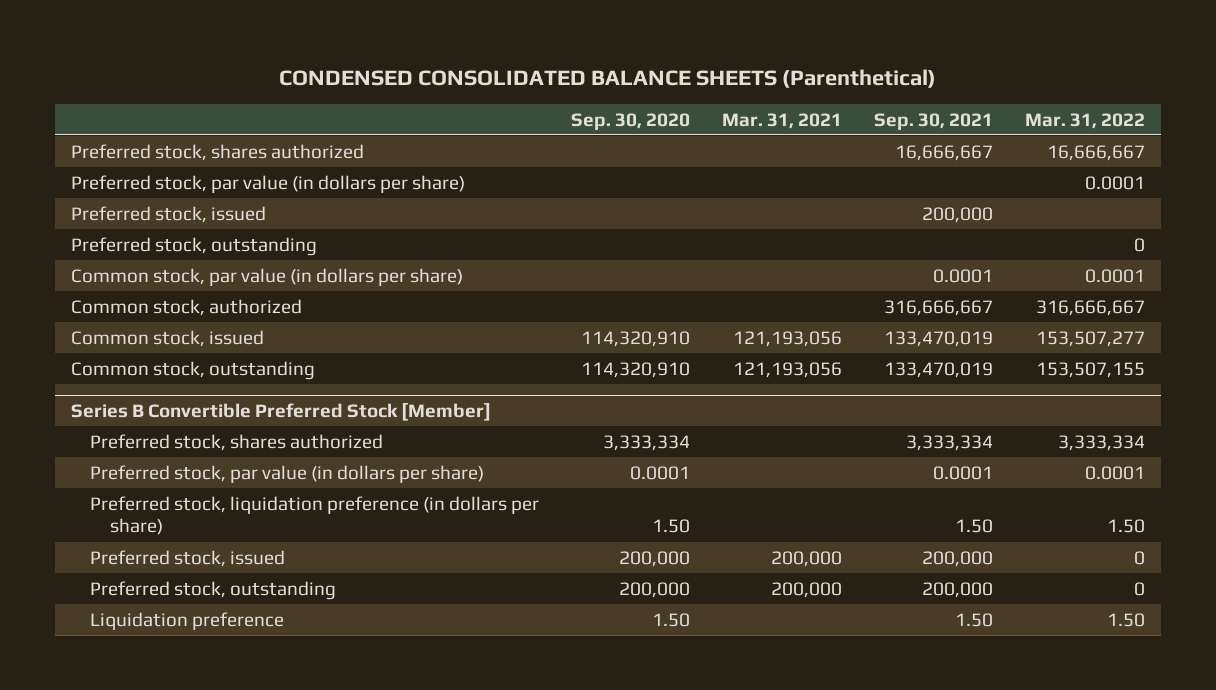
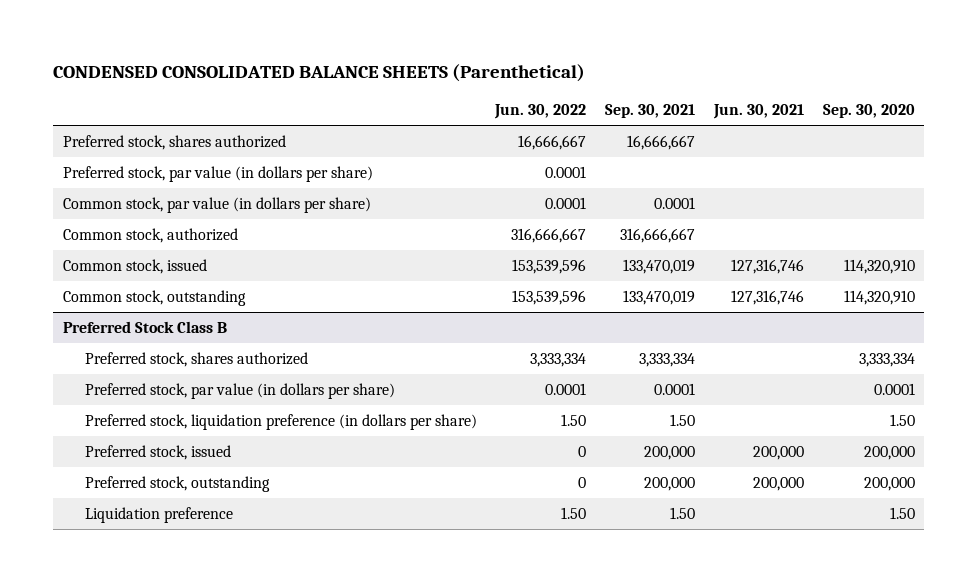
[722,112,843,129] Mar. 31, 2021 -> none
[1024,112,1145,129] Mar. 31, 2022 -> none
none -> [494,104,587,120] Jun. 30, 2022
none -> [713,104,805,120] Jun. 30, 2021
[70,205,266,223] Preferred stock, issued -> none
[70,236,317,256] Preferred stock, outstanding -> none
[70,403,491,422] Series B Convertible Preferred Stock [Member] -> [62,320,227,333] Preferred Stock Class B

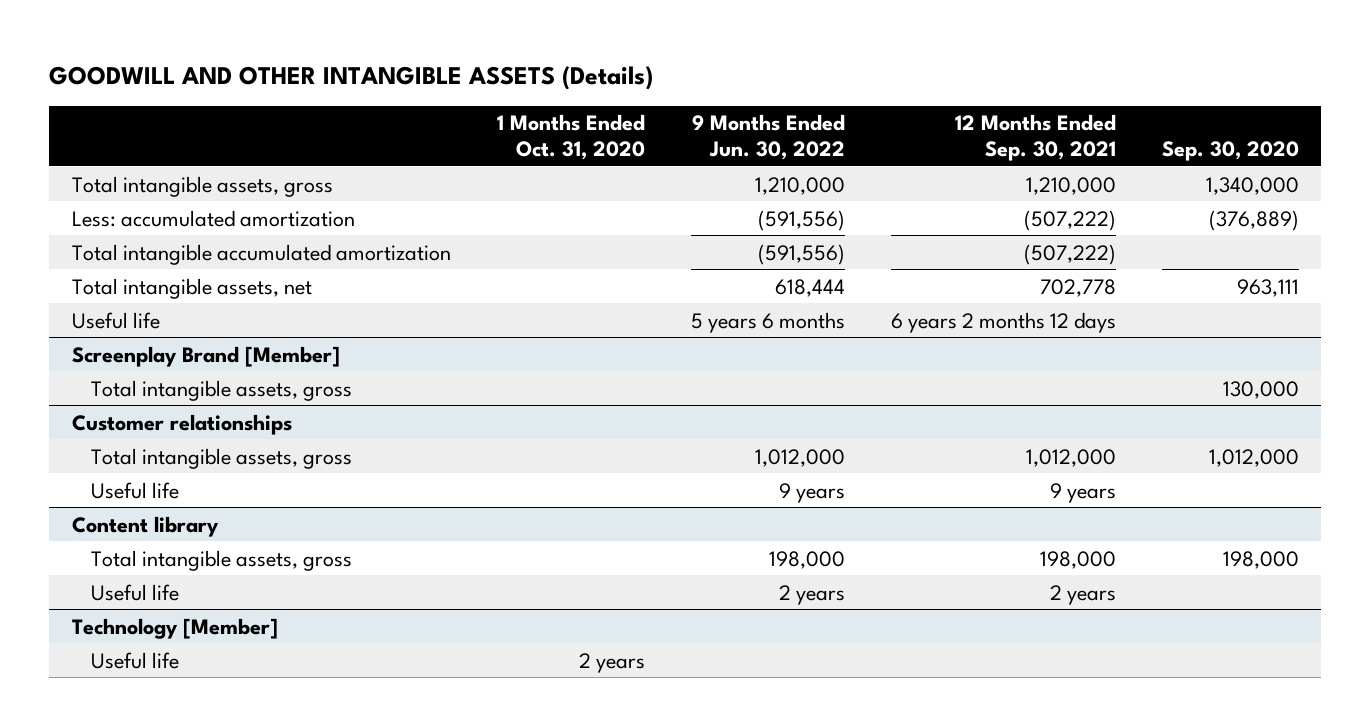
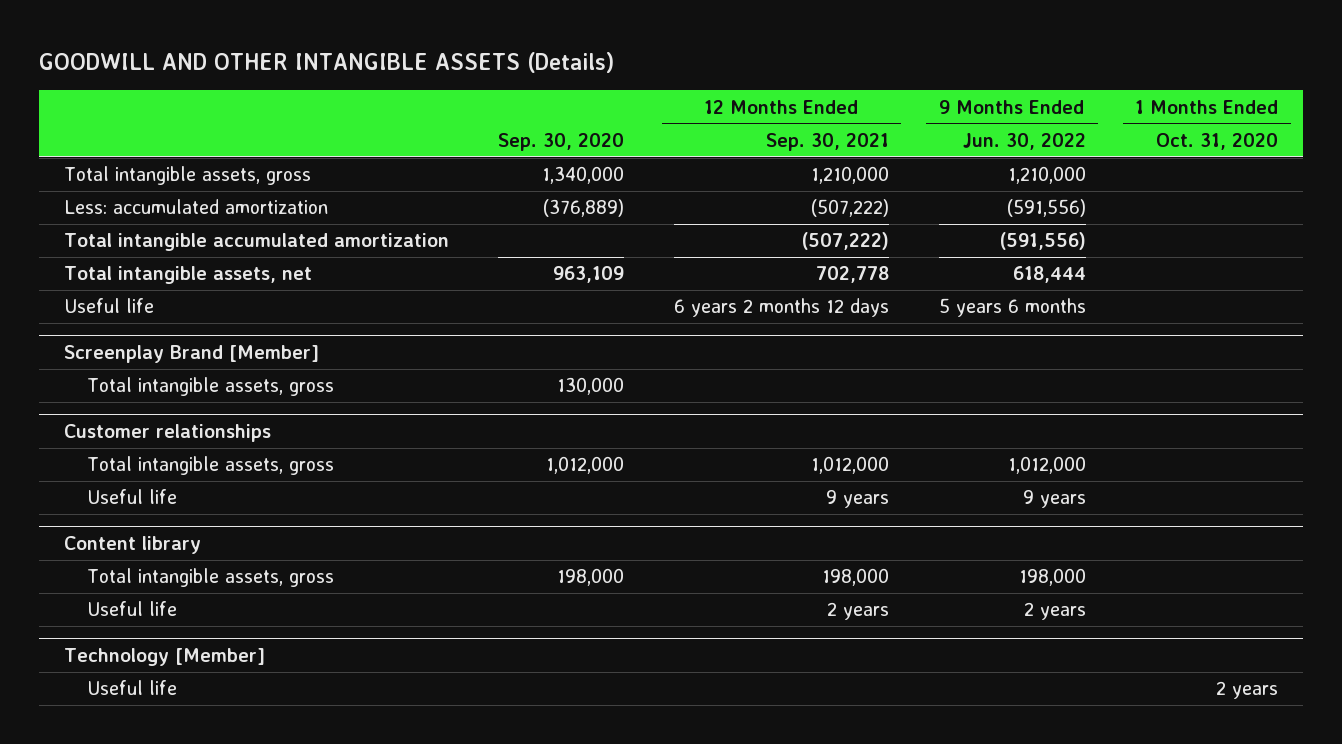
[1236,278,1299,297] 963,111 -> [553,266,625,284] 963,109

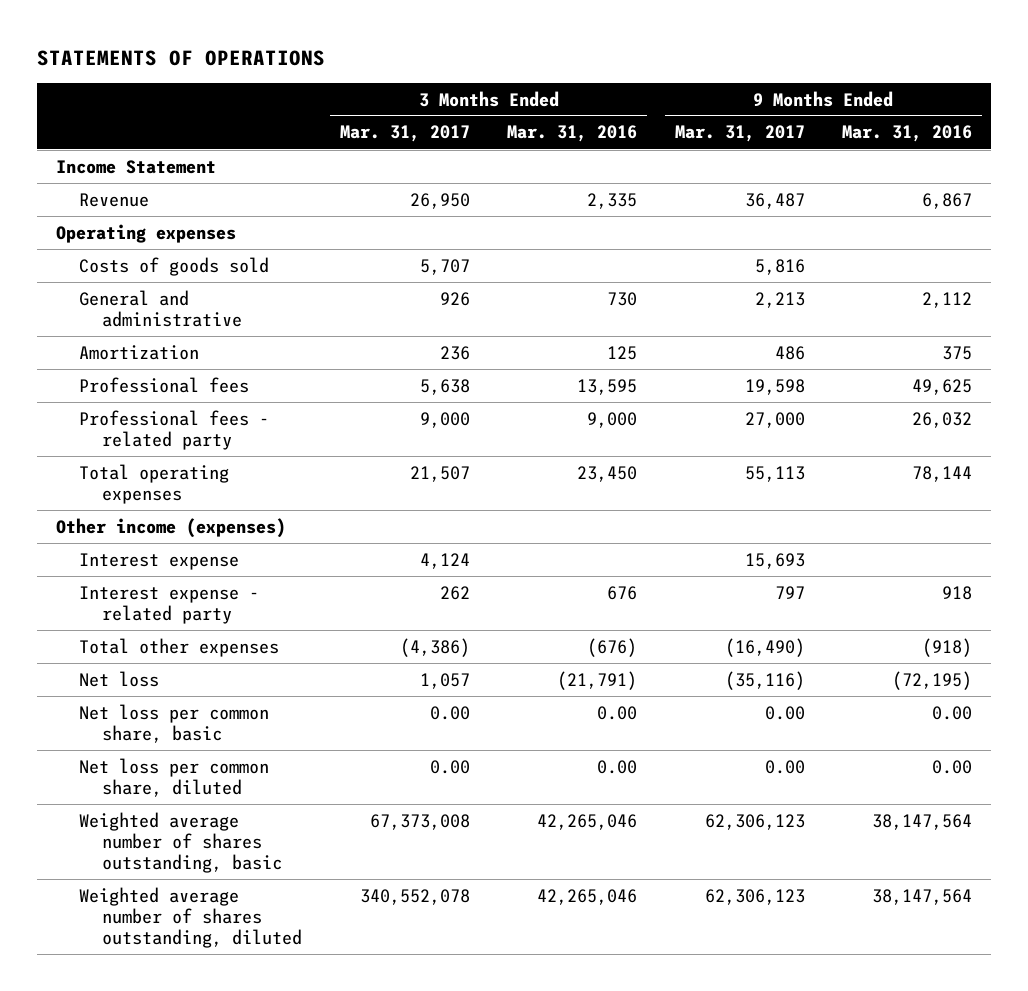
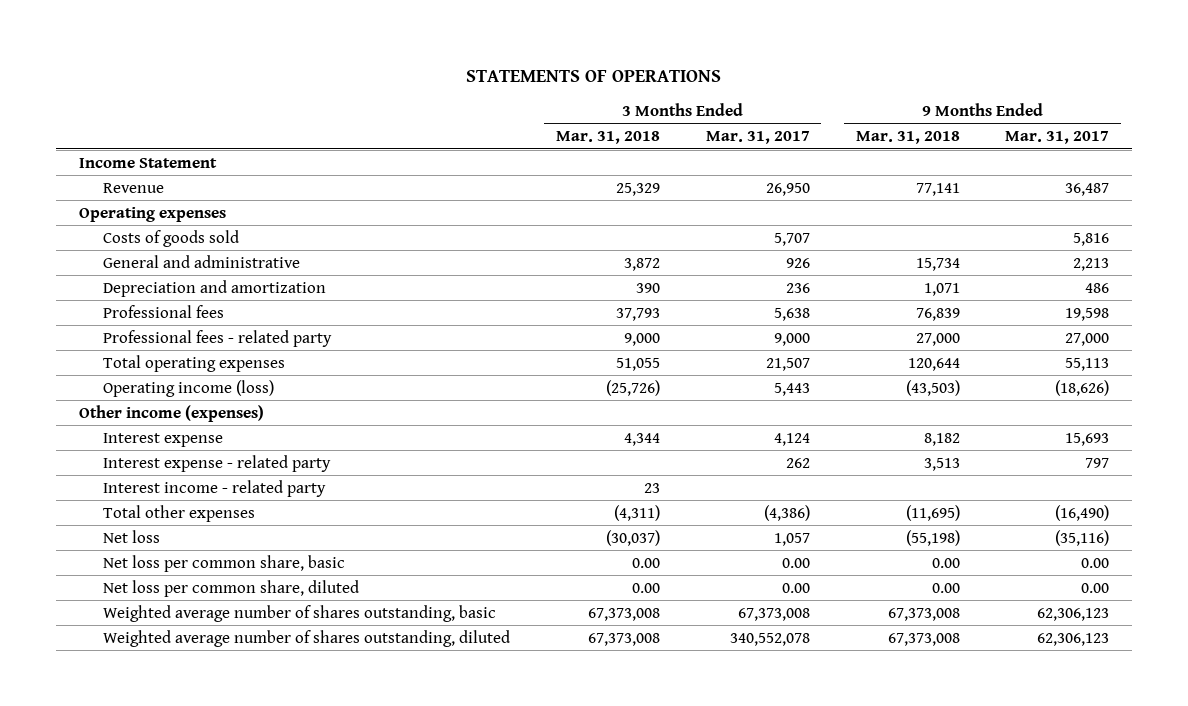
[507,125,638,143] Mar. 31, 2016 -> none
[842,125,973,143] Mar. 31, 2016 -> none
none -> [555,131,660,145] Mar. 31, 2018
none -> [855,131,960,145] Mar. 31, 2018
[79,344,200,360] Amortization -> [102,279,326,297] Depreciation and amortization
none -> [102,379,274,397] Operating income (loss)
none -> [102,479,326,497] Interest income - related party

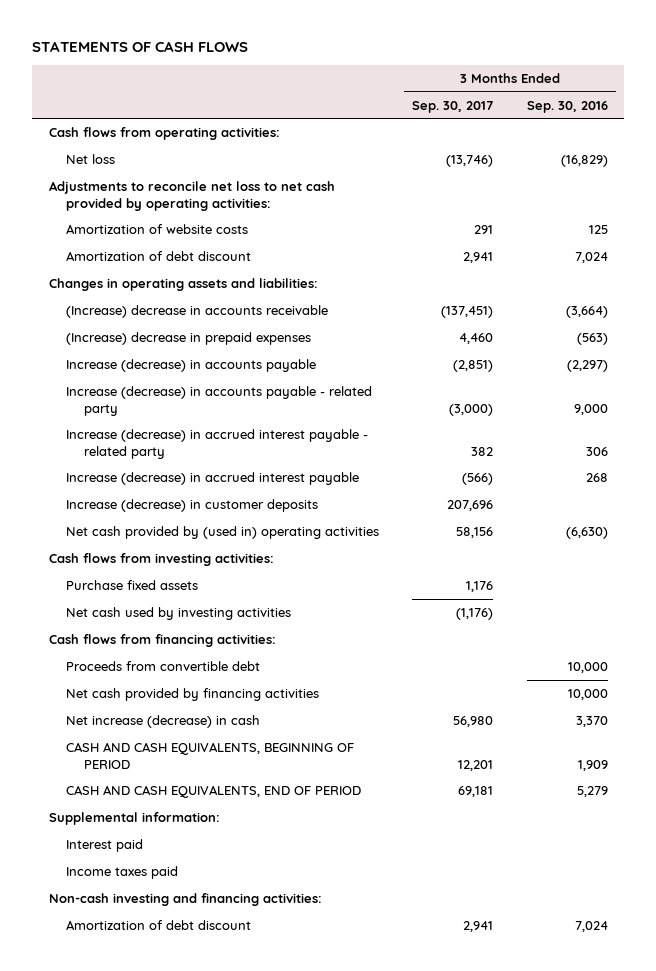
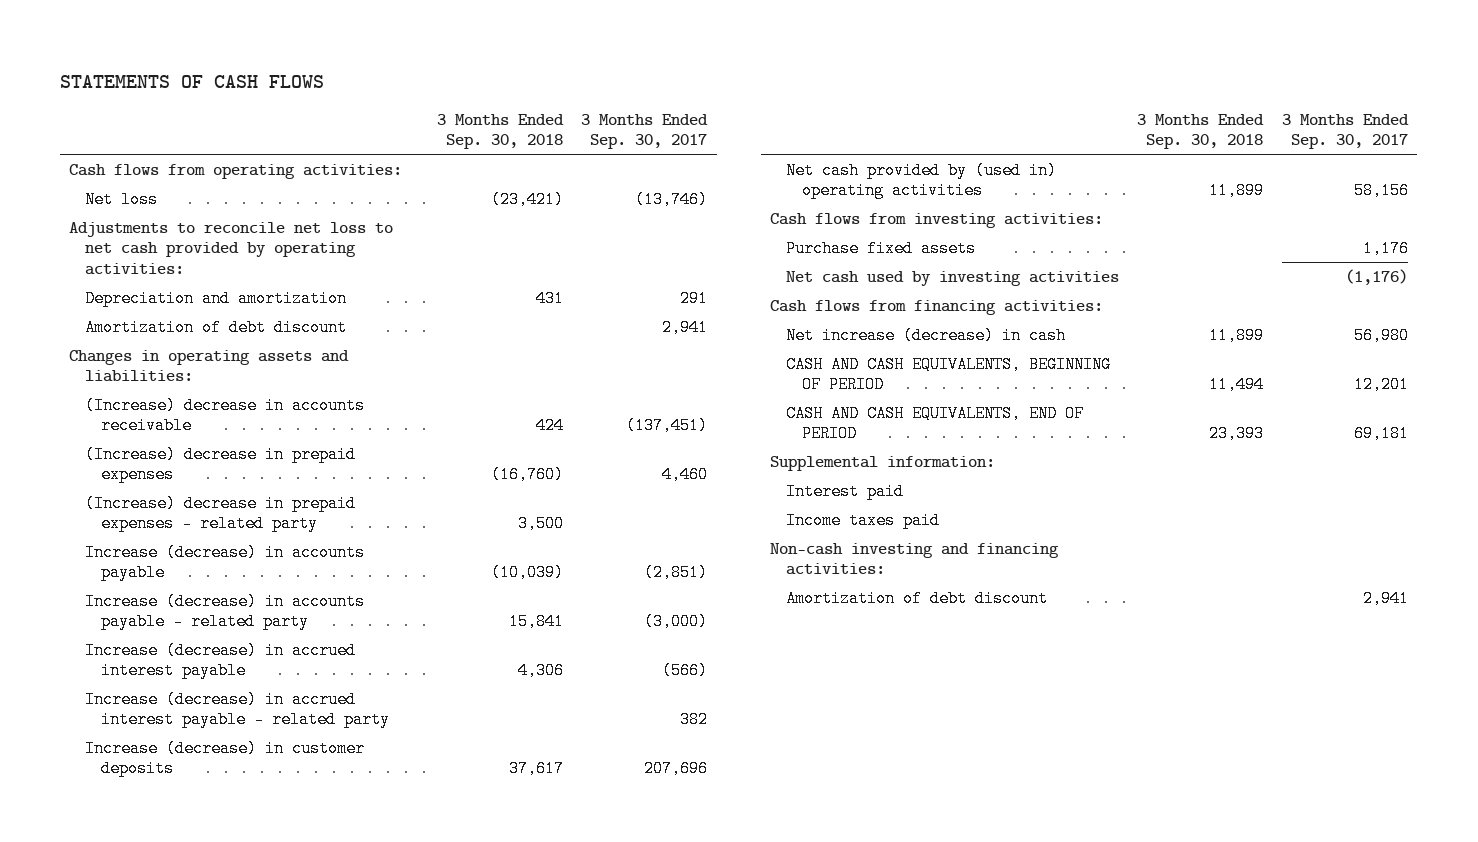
[526,100,608,113] Sep. 30, 2016 -> none
none -> [436,113,564,150] 3 Months Ended Sep. 30, 2018
[66,223,249,234] Amortization of website costs -> [85,289,348,307] Depreciation and amortization
none -> [85,494,357,533] (Increase) decrease in prepaid expenses - related party
[66,428,369,459] Increase (decrease) in accrued interest payable - related party -> [85,690,391,729] Increase (decrease) in accrued interest payable - related party
[66,660,261,671] Proceeds from convertible debt -> none
[66,687,320,701] Net cash provided by financing activities -> none

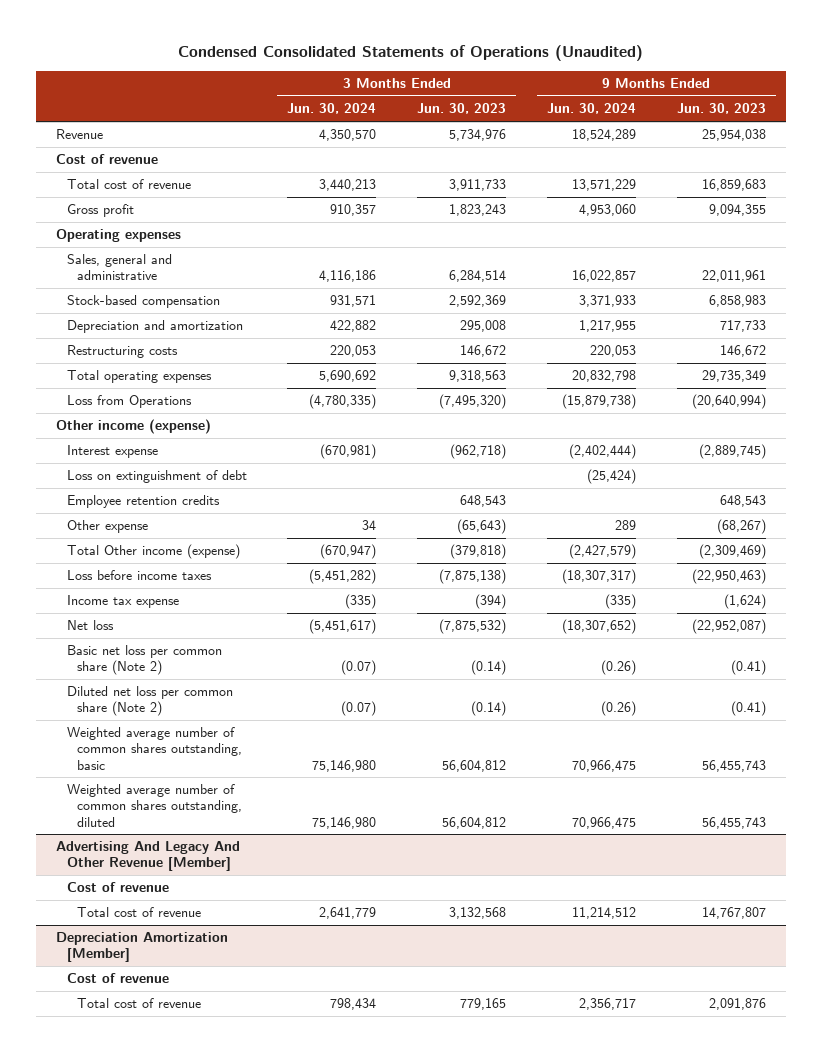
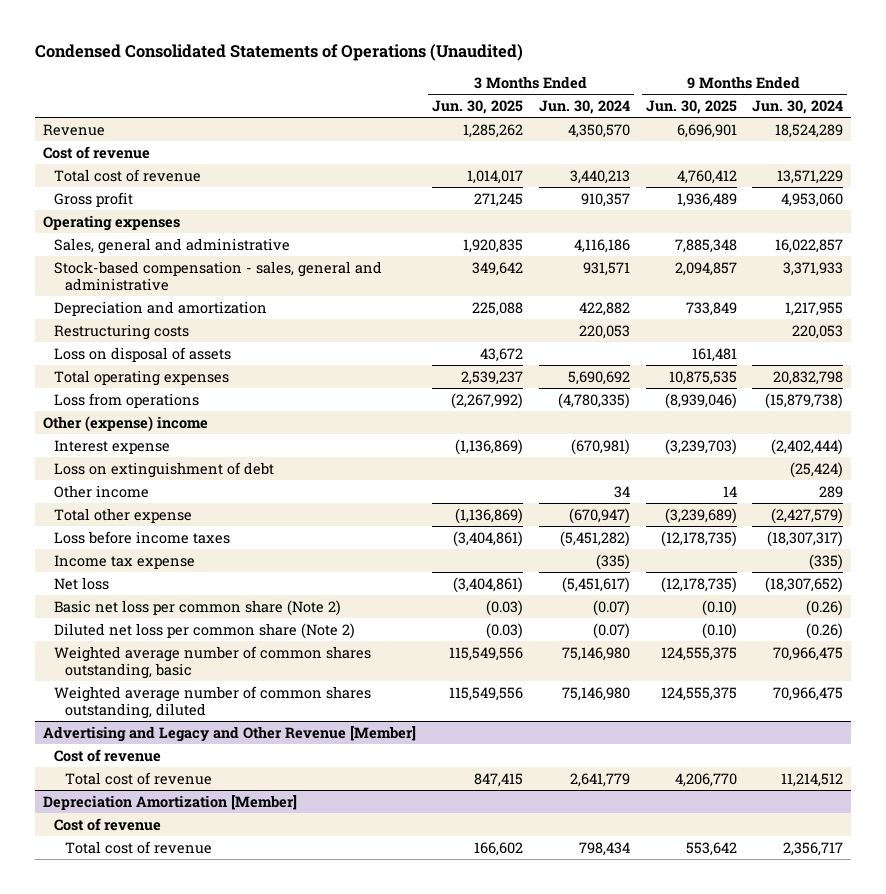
[417,103,507,115] Jun. 30, 2023 -> none
[676,103,766,115] Jun. 30, 2023 -> none
none -> [431,99,523,114] Jun. 30, 2025
none -> [645,99,737,114] Jun. 30, 2025
[66,295,220,309] Stock-based compensation -> [53,260,382,292] Stock-based compensation - sales, general and administrative
none -> [53,346,231,362] Loss on disposal of assets
[66,395,192,409] Loss from Operations -> [53,392,199,408] Loss from operations
[56,419,212,435] Other income (expense) -> [42,415,208,432] Other (expense) income
[66,495,220,509] Employee retention credits -> none
[66,520,148,534] Other expense -> [53,484,149,498] Other income
[66,544,240,560] Total Other income (expense) -> [53,507,192,523] Total other expense
[56,841,241,872] Advertising And Legacy And Other Revenue [Member] -> [42,725,416,742] Advertising and Legacy and Other Revenue [Member]

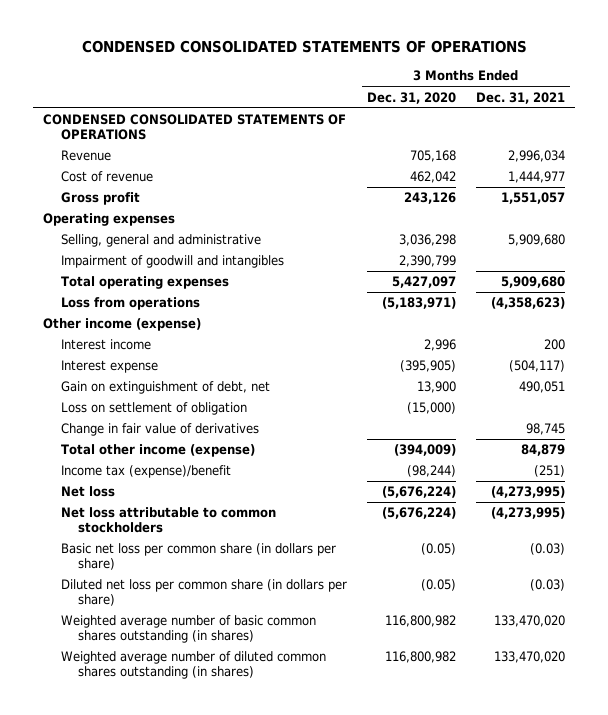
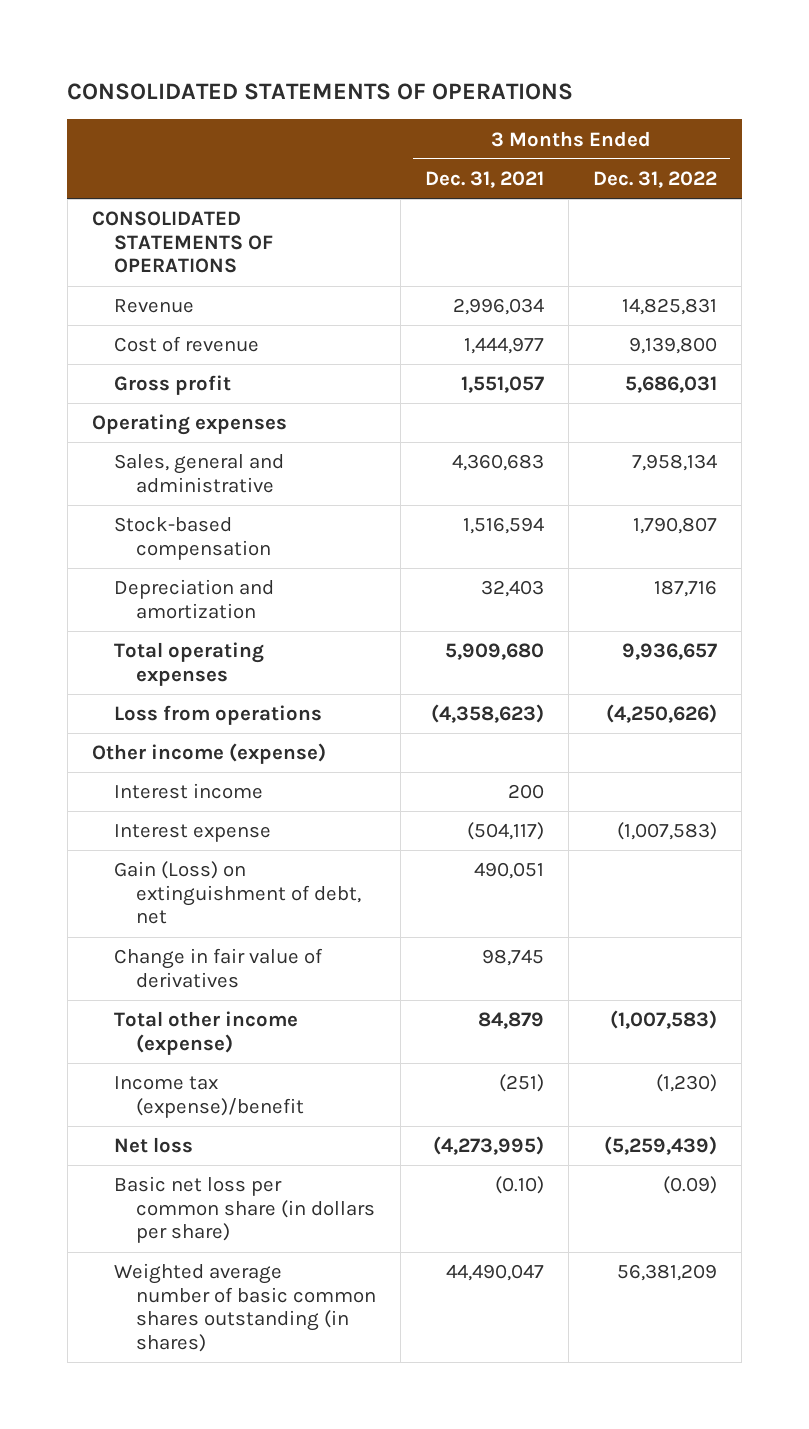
[81,40,527,54] CONDENSED CONSOLIDATED STATEMENTS OF OPERATIONS -> [67,83,574,101] CONSOLIDATED STATEMENTS OF OPERATIONS
[366,91,456,104] Dec. 31, 2020 -> none
none -> [593,170,718,188] Dec. 31, 2022
[43,114,347,140] CONDENSED CONSOLIDATED STATEMENTS OF OPERATIONS -> [91,211,274,274] CONSOLIDATED STATEMENTS OF OPERATIONS
[60,255,284,269] Impairment of goodwill and intangibles -> none
[60,234,261,248] Selling, general and administrative -> [114,454,285,493] Sales, general and administrative
[507,234,565,247] 5,909,680 -> [452,454,545,472] 4,360,683
none -> [114,517,272,560] Stock-based compensation
none -> [114,579,275,619] Depreciation and amortization
[60,402,247,416] Loss on settlement of obligation -> none
[60,381,270,395] Gain on extinguishment of debt, net -> [114,861,362,925] Gain (Loss) on extinguishment of debt, net
[60,507,276,533] Net loss attributable to common stockholders -> none
[60,579,347,606] Diluted net loss per common share (in dollars per share) -> none
[60,651,326,679] Weighted average number of diluted common shares outstanding (in shares) -> none
[529,543,565,556] (0.03) -> [495,1176,545,1195] (0.10)
[493,615,565,628] 133,470,020 -> [446,1264,545,1282] 44,490,047

